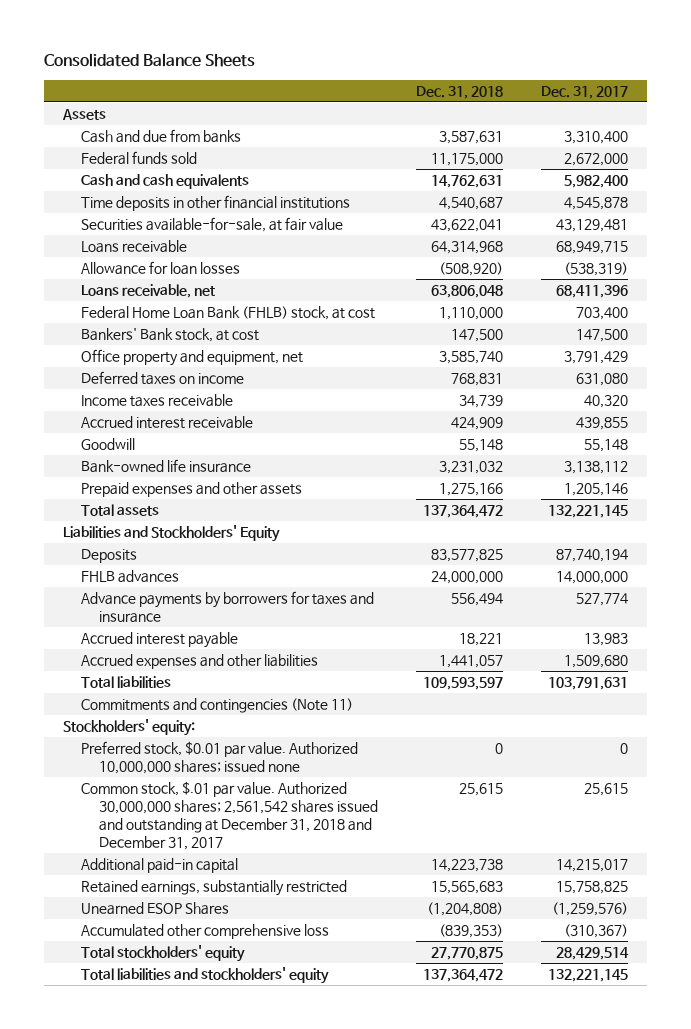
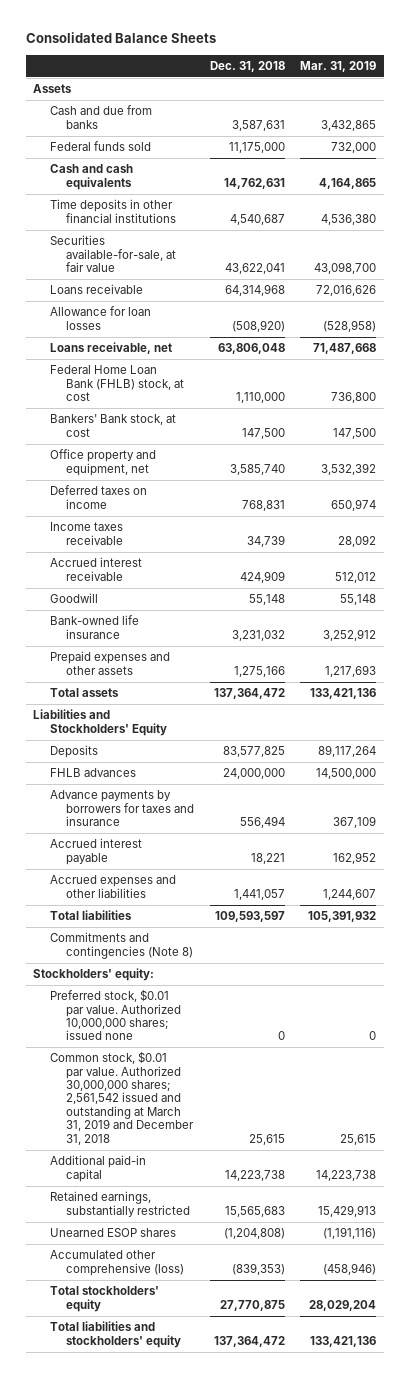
[540,85,628,99] Dec. 31, 2017 -> none
none -> [300,60,377,72] Mar. 31, 2019
[81,697,354,713] Commitments and contingencies (Note 11) -> [49,932,194,959] Commitments and contingencies (Note 8)
[81,780,378,851] Common stock, $.01 par value. Authorized 30,000,000 shares; 2,561,542 shares issued and outstanding at December 31, 2018 and December 31, 2017 -> [49,1051,195,1145] Common stock, $0.01 par value. Authorized 30,000,000 shares; 2,561,542 issued and outstanding at March 31, 2019 and December 31, 2018
[81,901,230,915] Unearned ESOP Shares -> [49,1228,176,1238] Unearned ESOP shares
[81,923,330,939] Accumulated other comprehensive loss -> [49,1250,185,1276] Accumulated other comprehensive (loss)

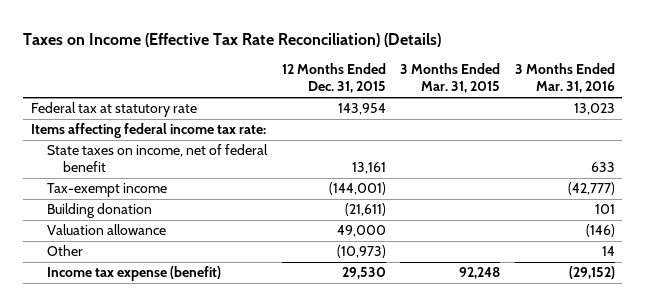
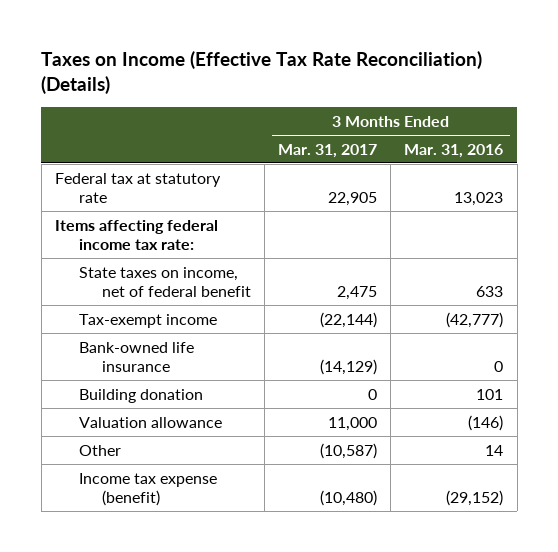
[281,63,386,94] 12 Months Ended Dec. 31, 2015 -> none
[400,63,501,94] 3 Months Ended Mar. 31, 2015 -> none
none -> [278,143,378,158] Mar. 31, 2017
none -> [78,341,194,373] Bank-owned life insurance

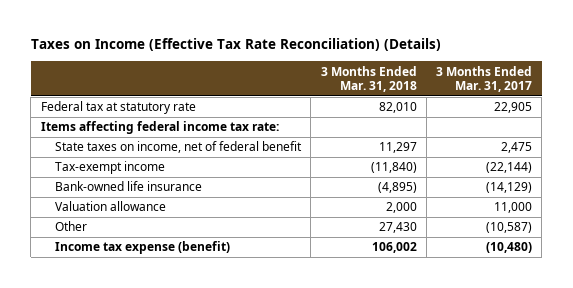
[404,143,504,158] Mar. 31, 2016 -> none
none -> [320,65,417,92] 3 Months Ended Mar. 31, 2018
[78,388,203,403] Building donation -> none

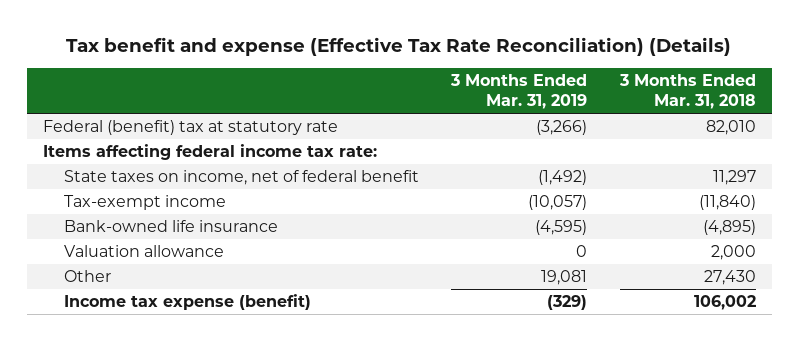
[30,38,441,52] Taxes on Income (Effective Tax Rate Reconciliation) (Details) -> [66,36,732,56] Tax benefit and expense (Effective Tax Rate Reconciliation) (Details)
[436,65,533,92] 3 Months Ended Mar. 31, 2017 -> none
none -> [450,74,588,110] 3 Months Ended Mar. 31, 2019
[40,101,196,115] Federal tax at statutory rate -> [42,120,338,136] Federal (benefit) tax at statutory rate

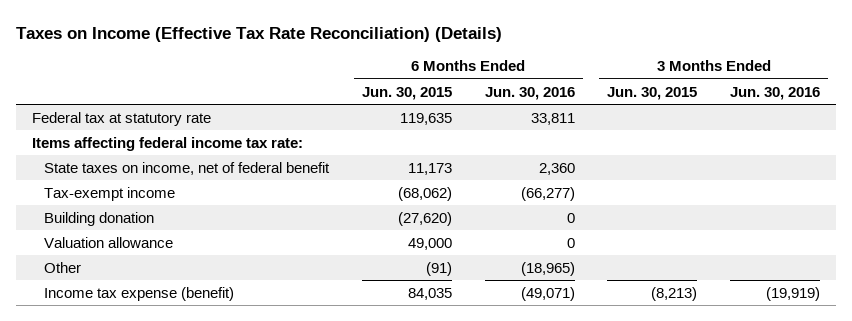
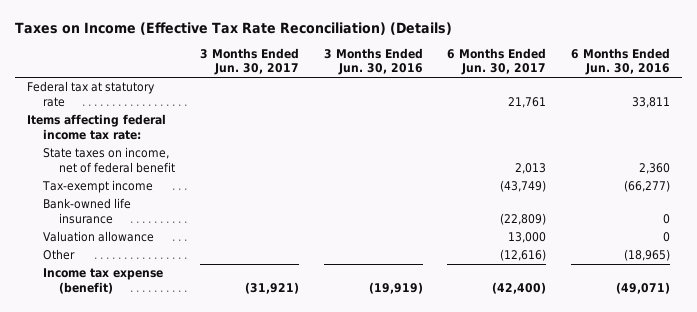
[362,86,453,100] Jun. 30, 2015 -> none
[607,86,698,100] Jun. 30, 2015 -> none
none -> [199,47,299,76] 3 Months Ended Jun. 30, 2017
none -> [447,47,547,76] 6 Months Ended Jun. 30, 2017
[44,211,155,226] Building donation -> none
none -> [42,198,131,225] Bank-owned life insurance

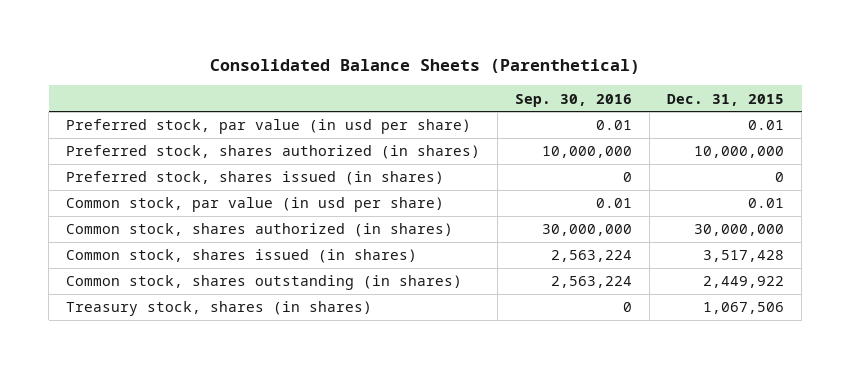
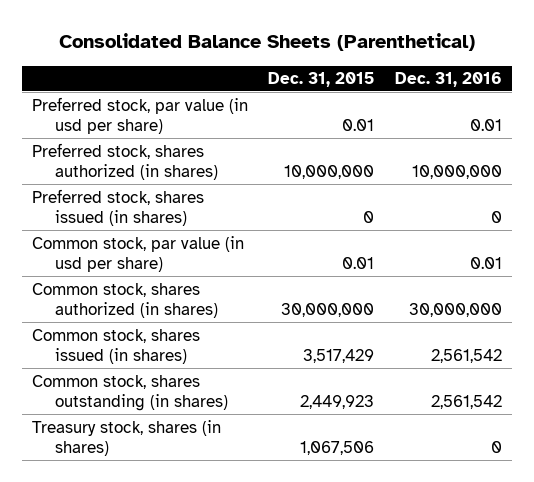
[515,93,633,107] Sep. 30, 2016 -> none
none -> [394,72,502,88] Dec. 31, 2016
[703,250,785,263] 3,517,428 -> [303,348,375,363] 3,517,429
[703,276,785,289] 2,449,922 -> [300,394,375,409] 2,449,923

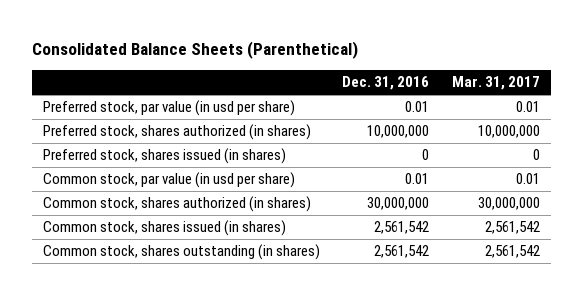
[268,72,375,88] Dec. 31, 2015 -> none
none -> [451,76,540,91] Mar. 31, 2017
[32,419,222,456] Treasury stock, shares (in shares) -> none

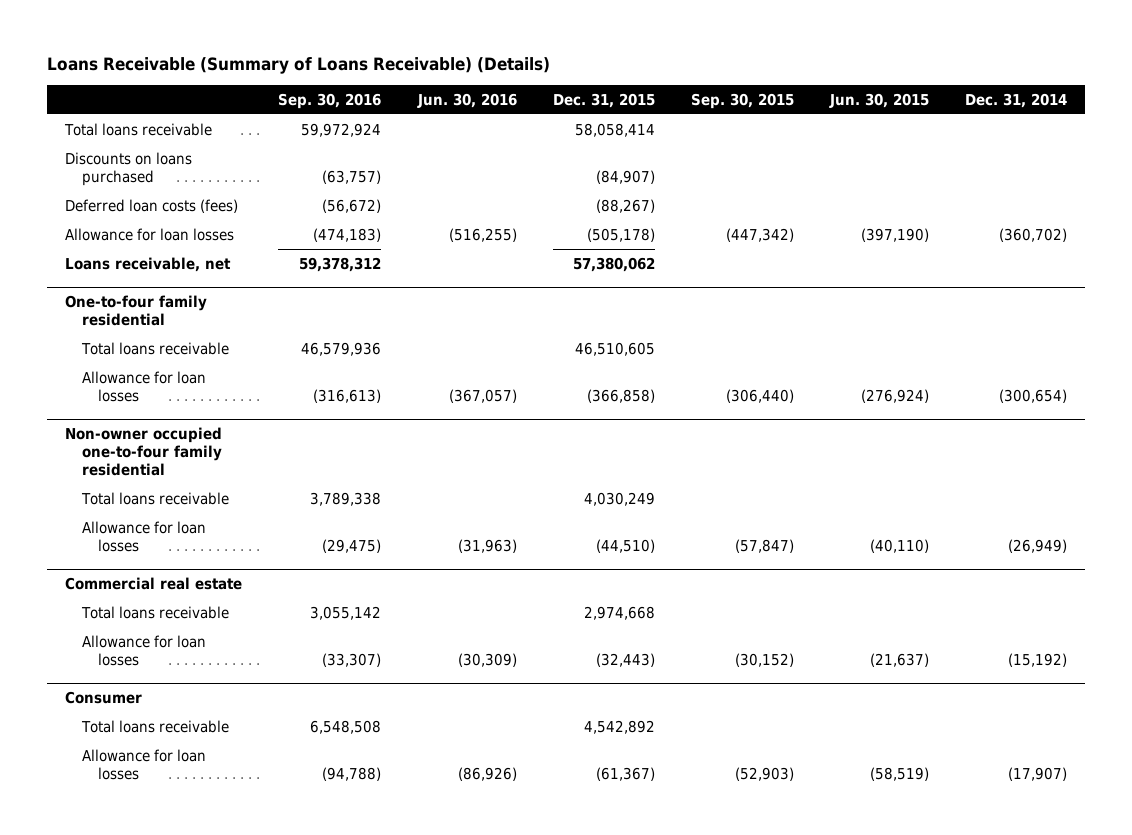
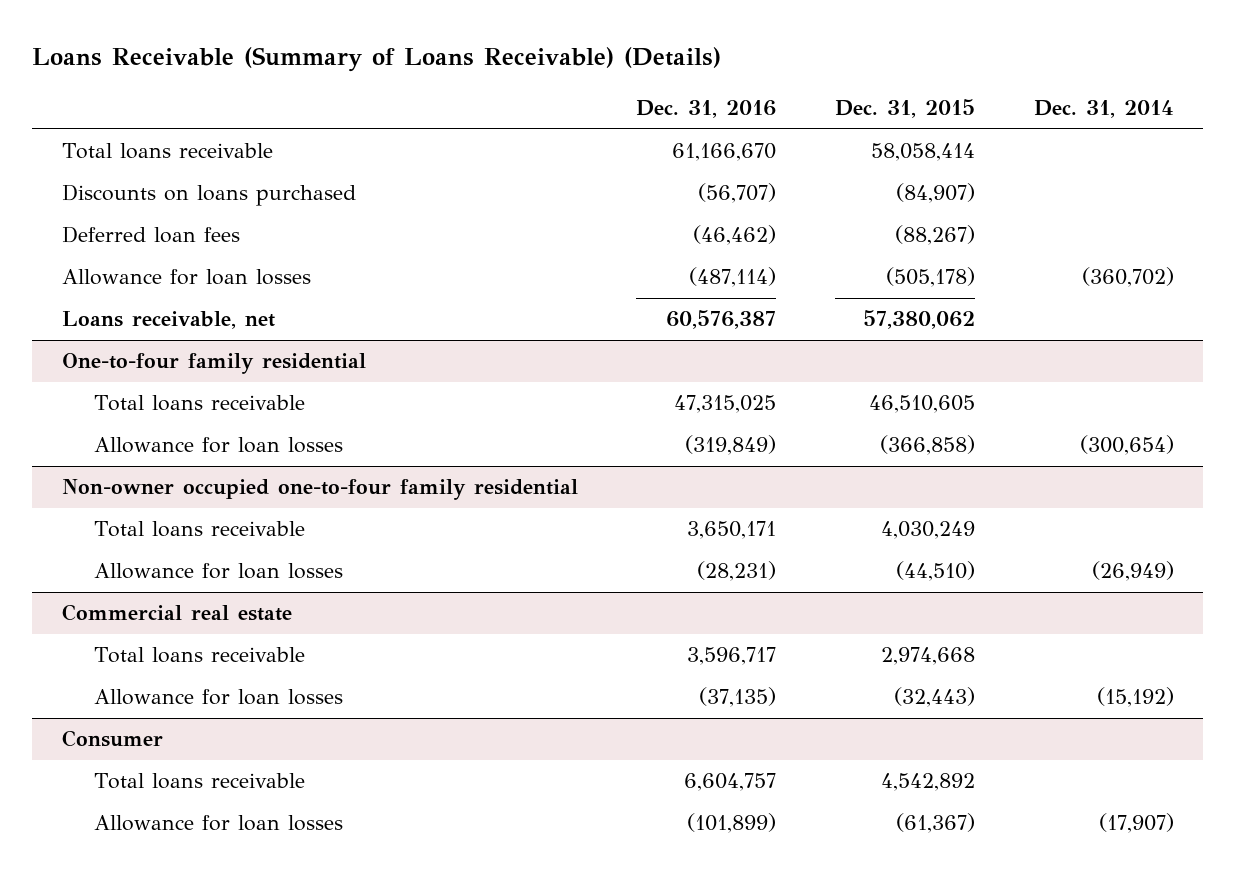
[278,92,382,109] Sep. 30, 2016 -> none
[416,92,517,108] Jun. 30, 2016 -> none
[690,92,794,109] Sep. 30, 2015 -> none
[828,92,929,108] Jun. 30, 2015 -> none
none -> [636,100,777,119] Dec. 31, 2016
[65,198,239,213] Deferred loan costs (fees) -> [61,226,240,244] Deferred loan fees

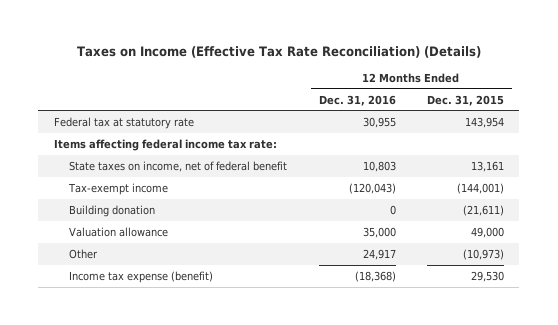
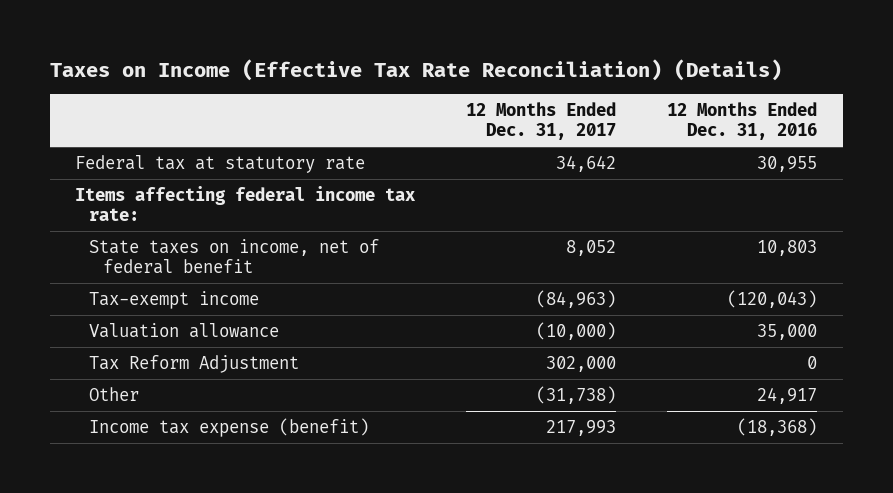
[426,94,504,106] Dec. 31, 2015 -> none
none -> [466,102,617,141] 12 Months Ended Dec. 31, 2017
[69,205,156,218] Building donation -> none
none -> [89,355,300,374] Tax Reform Adjustment

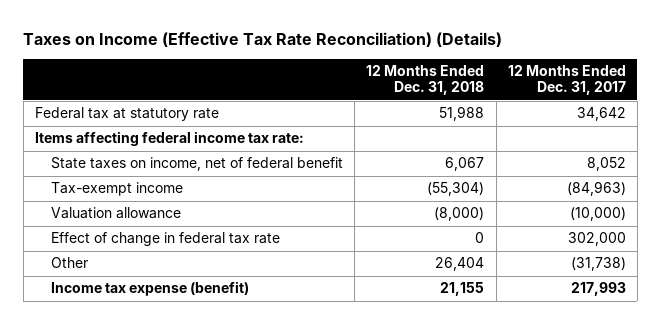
[667,102,818,141] 12 Months Ended Dec. 31, 2016 -> none
none -> [366,65,485,96] 12 Months Ended Dec. 31, 2018
[89,355,300,374] Tax Reform Adjustment -> [51,232,281,247] Effect of change in federal tax rate

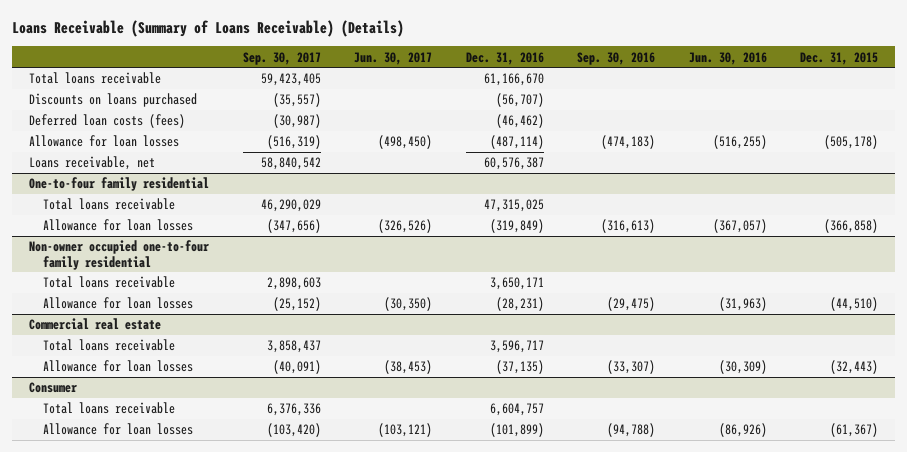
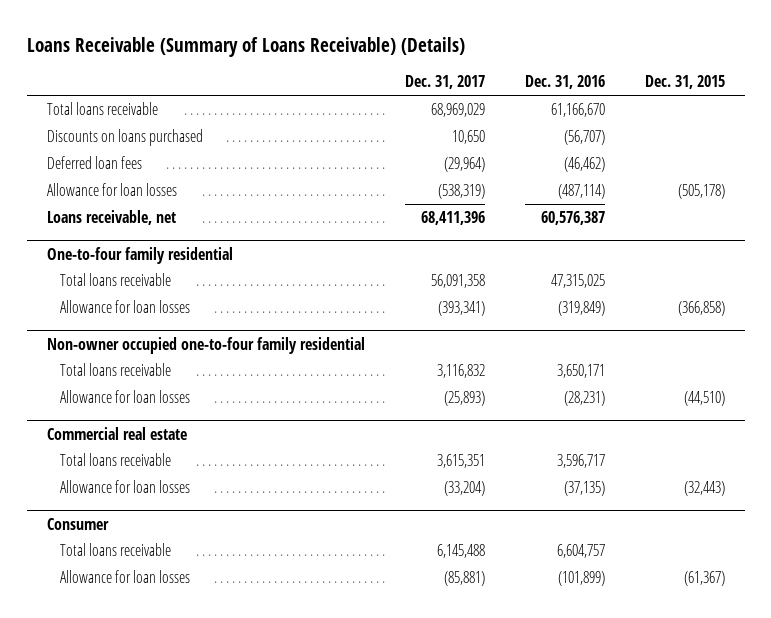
[242,51,321,65] Sep. 30, 2017 -> none
[354,51,433,65] Jun. 30, 2017 -> none
[577,51,656,65] Sep. 30, 2016 -> none
[688,51,767,65] Jun. 30, 2016 -> none
none -> [404,75,485,90] Dec. 31, 2017
[29,114,186,129] Deferred loan costs (fees) -> [46,156,142,170] Deferred loan fees

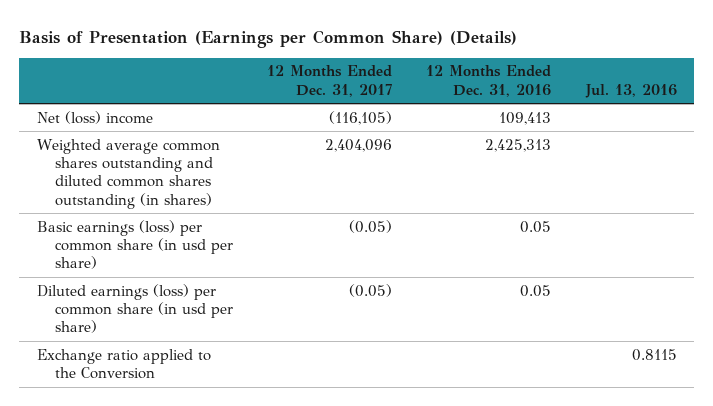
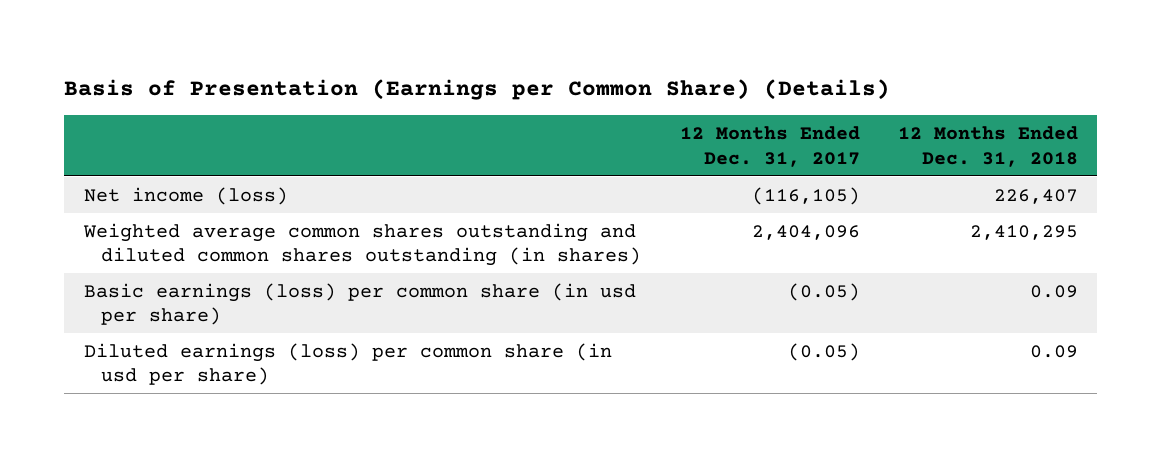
[426,65,552,97] 12 Months Ended Dec. 31, 2016 -> none
[584,83,677,98] Jul. 13, 2016 -> none
none -> [898,125,1079,167] 12 Months Ended Dec. 31, 2018
[36,110,153,124] Net (loss) income -> [83,186,288,205] Net income (loss)
[36,348,211,380] Exchange ratio applied to the Conversion -> none

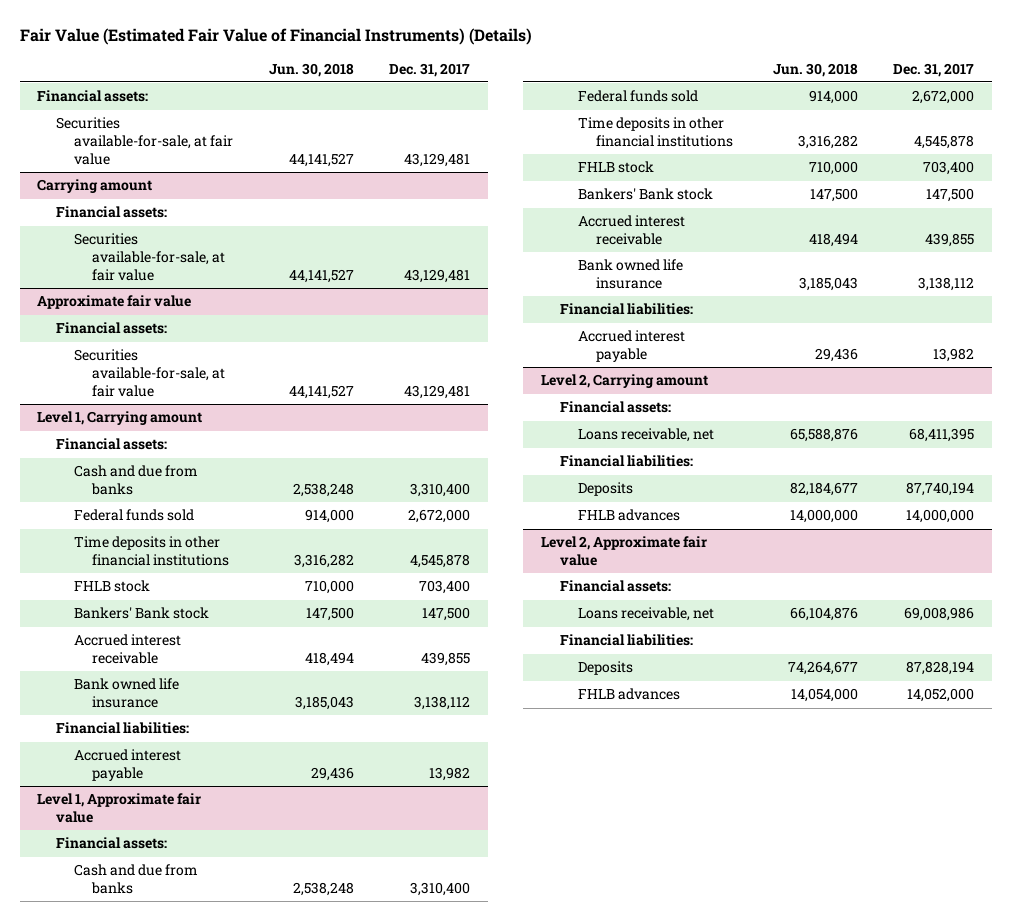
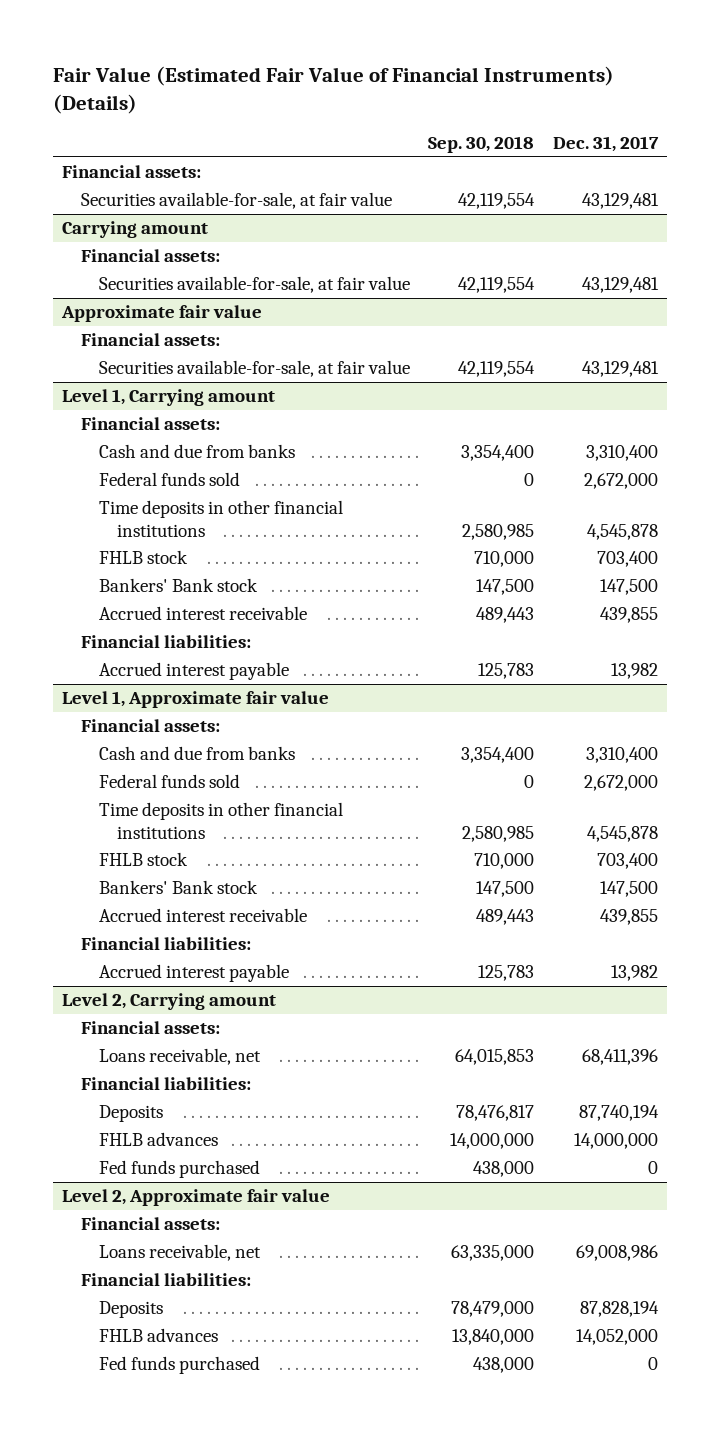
[268,62,354,77] Jun. 30, 2018 -> none
none -> [428,135,535,153] Sep. 30, 2018
[74,678,180,709] Bank owned life insurance -> none
[577,259,683,290] Bank owned life insurance -> none
[909,428,975,443] 68,411,395 -> [582,1049,659,1066] 68,411,396
none -> [98,1160,260,1179] Fed funds purchased
none -> [98,1356,260,1375] Fed funds purchased

